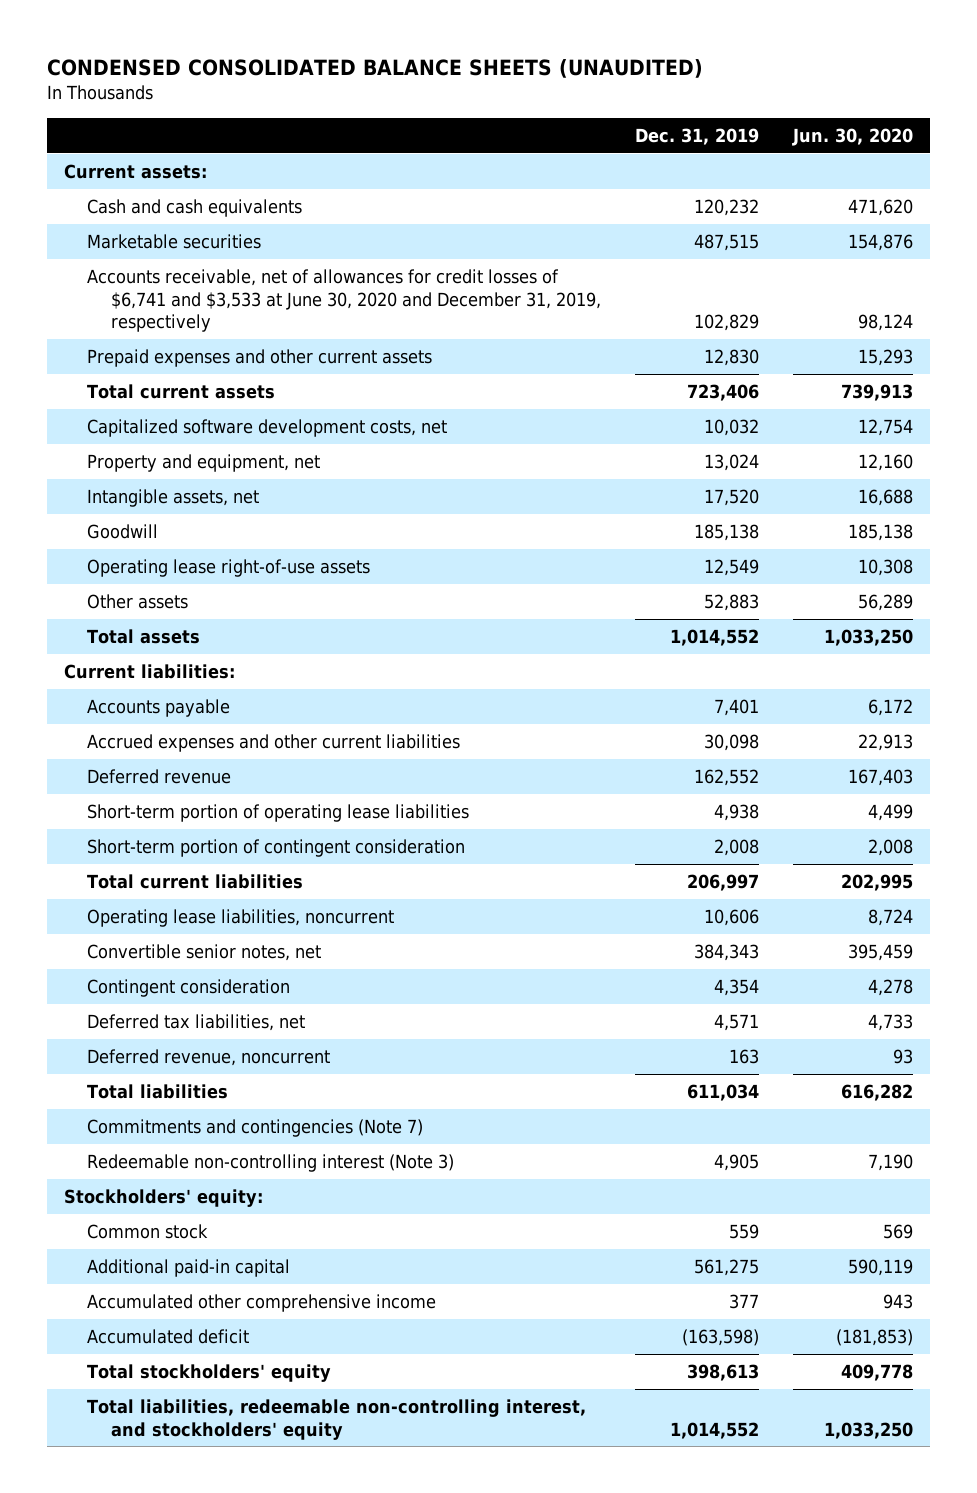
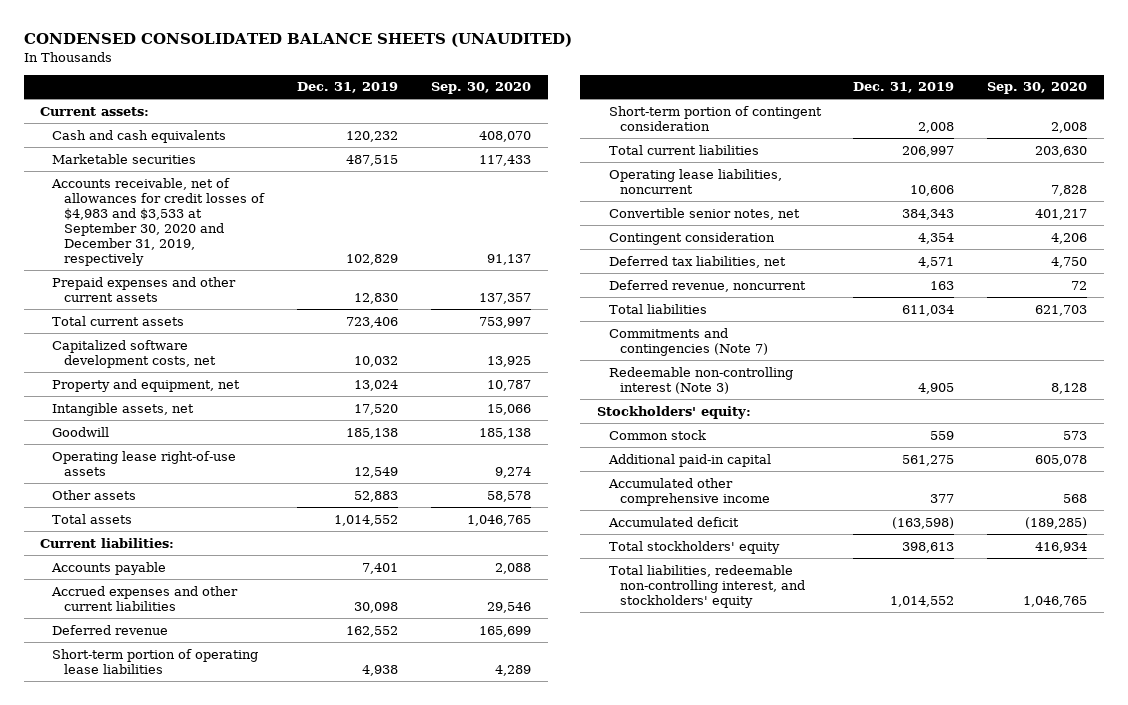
[792,127,914,146] Jun. 30, 2020 -> none
none -> [431,82,532,95] Sep. 30, 2020
[87,269,601,332] Accounts receivable, net of allowances for credit losses of $6,741 and $3,533 at June 30, 2020 and December 31, 2019, respectively -> [51,177,266,266] Accounts receivable, net of allowances for credit losses of $4,983 and $3,533 at September 30, 2020 and December 31, 2019, respectively

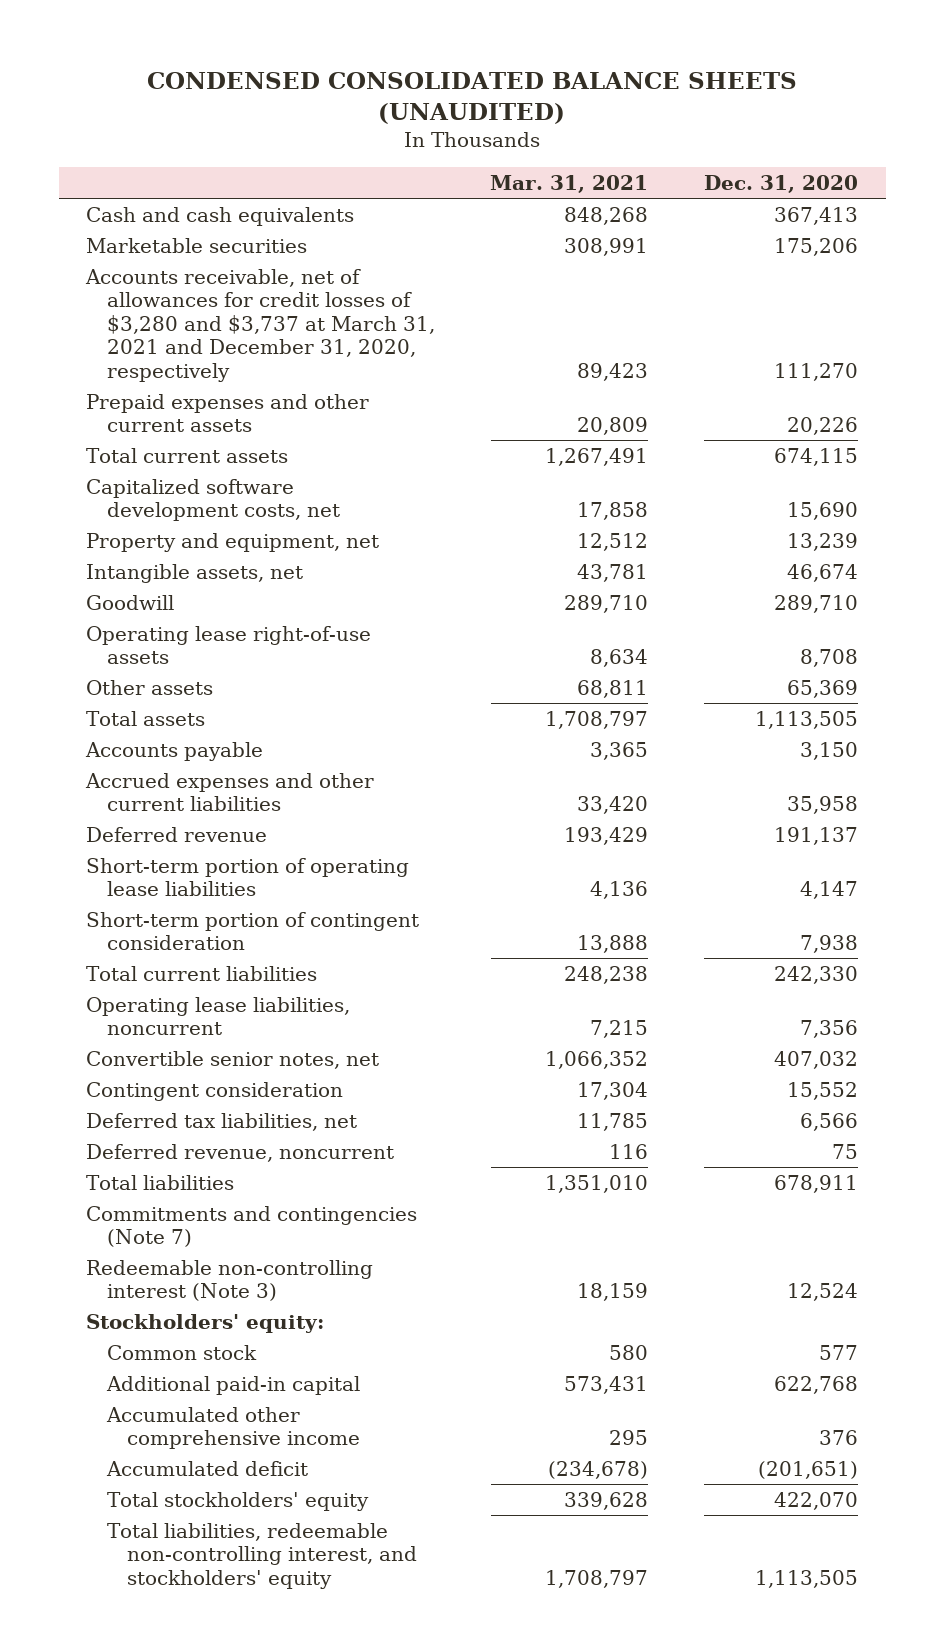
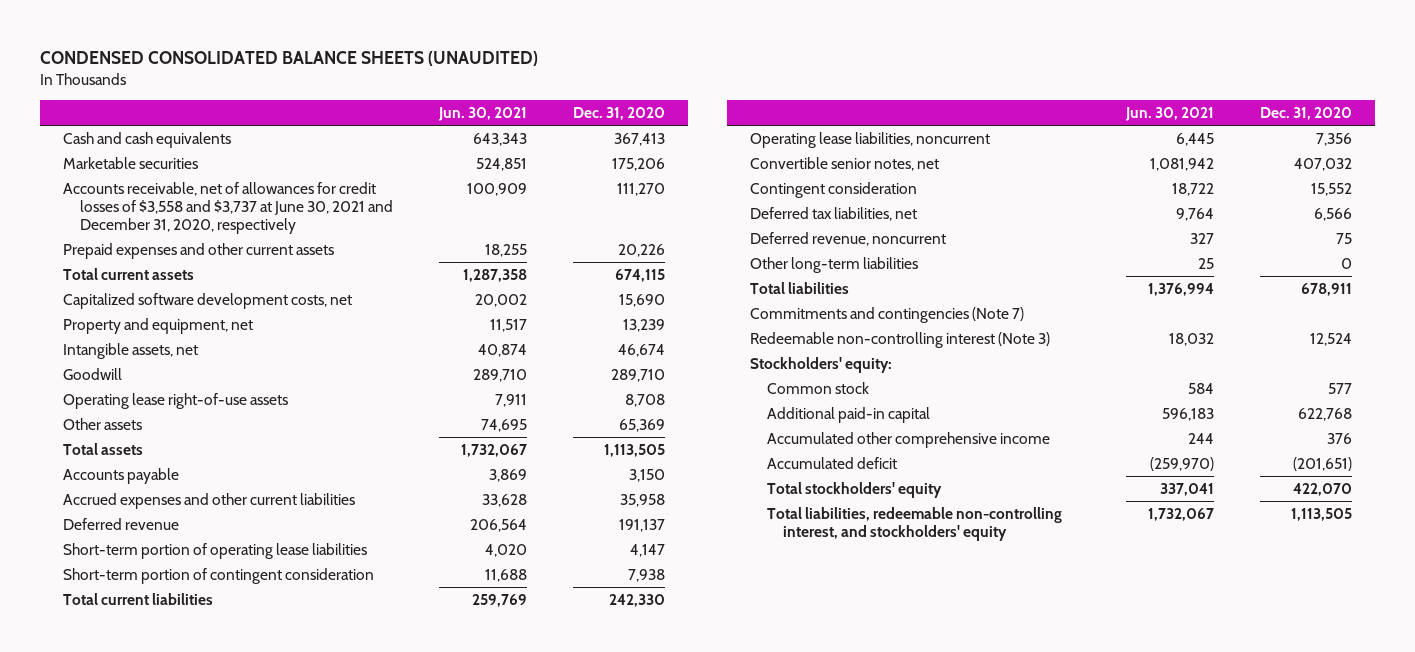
[490,174,649,193] Mar. 31, 2021 -> none
none -> [438,107,528,122] Jun. 30, 2021
[85,268,435,382] Accounts receivable, net of allowances for credit losses of $3,280 and $3,737 at March 31, 2021 and December 31, 2020, respectively -> [63,181,393,235] Accounts receivable, net of allowances for credit losses of $3,558 and $3,737 at June 30, 2021 and December 31, 2020, respectively
none -> [750,256,919,273] Other long-term liabilities

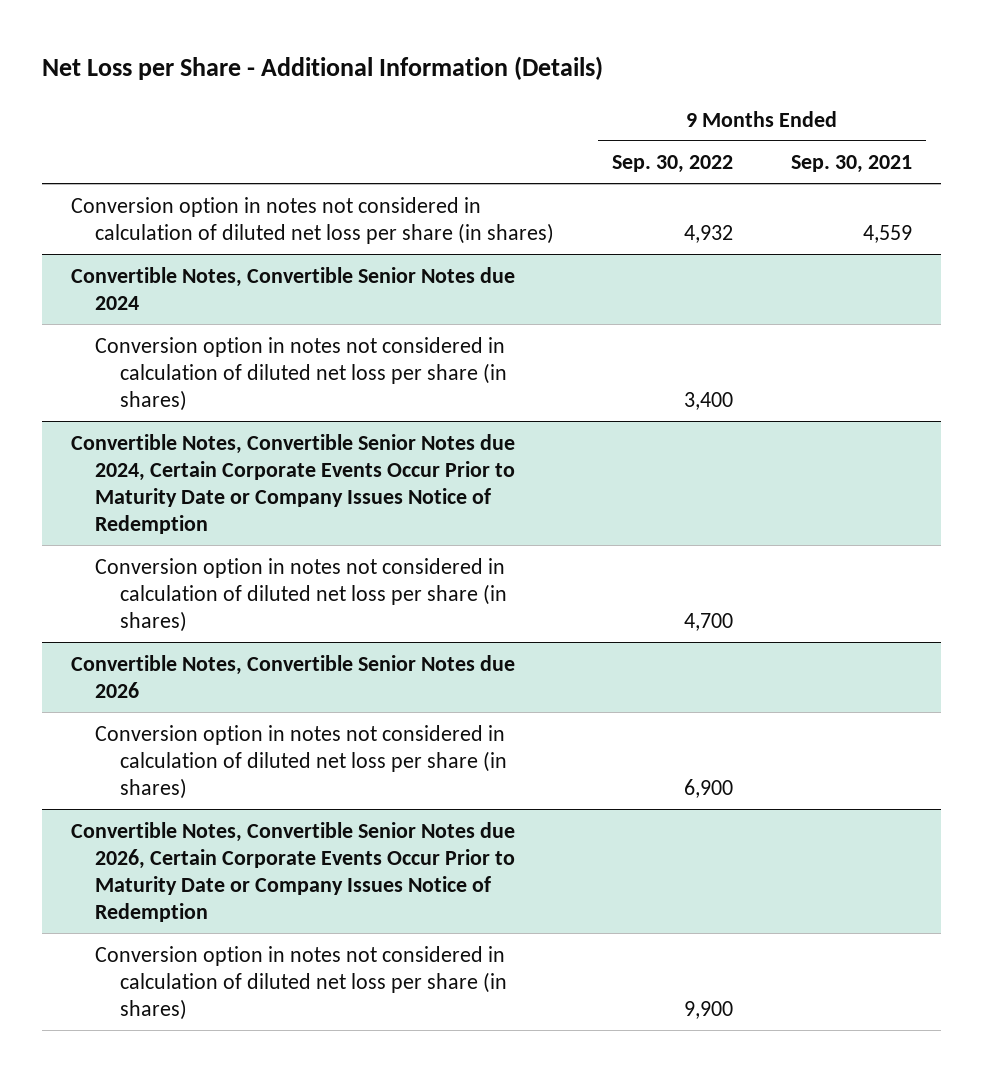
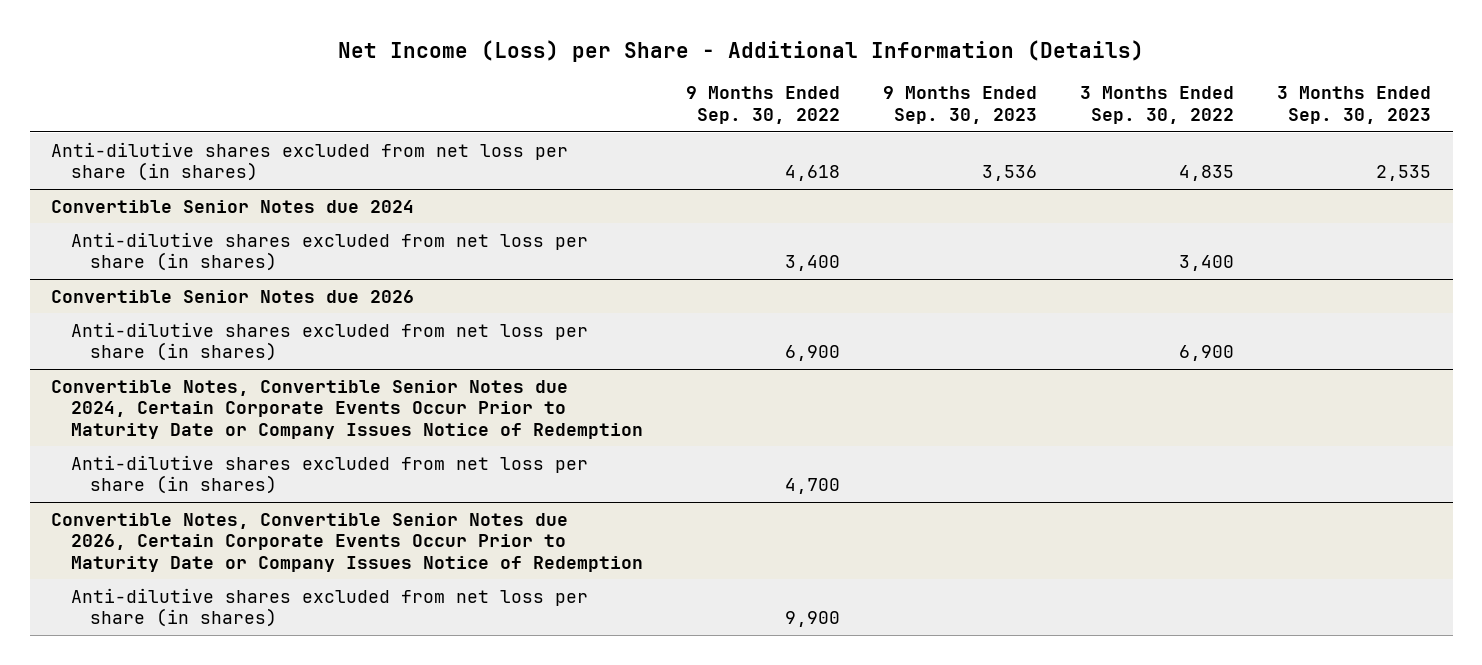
[41,55,603,80] Net Loss per Share - Additional Information (Details) -> [338,39,1145,62] Net Income (Loss) per Share - Additional Information (Details)
[790,155,912,174] Sep. 30, 2021 -> none
none -> [882,86,1037,125] 9 Months Ended Sep. 30, 2023
none -> [1080,86,1235,125] 3 Months Ended Sep. 30, 2022
none -> [1277,86,1432,125] 3 Months Ended Sep. 30, 2023
[70,196,555,244] Conversion option in notes not considered in calculation of diluted net loss per share (in shares) -> [51,141,569,182] Anti-dilutive shares excluded from net loss per share (in shares)
[684,224,734,243] 4,932 -> [784,165,840,182] 4,618
[70,266,515,310] Convertible Notes, Convertible Senior Notes due 2024 -> [51,199,415,213] Convertible Senior Notes due 2024
[95,336,508,411] Conversion option in notes not considered in calculation of diluted net loss per share (in shares) -> [70,231,588,272] Anti-dilutive shares excluded from net loss per share (in shares)
none -> [51,289,415,303] Convertible Senior Notes due 2026
none -> [70,321,588,362] Anti-dilutive shares excluded from net loss per share (in shares)
[70,654,515,698] Convertible Notes, Convertible Senior Notes due 2026 -> none
[95,724,508,799] Conversion option in notes not considered in calculation of diluted net loss per share (in shares) -> none
[95,557,508,632] Conversion option in notes not considered in calculation of diluted net loss per share (in shares) -> [70,454,588,495] Anti-dilutive shares excluded from net loss per share (in shares)
[95,945,508,1020] Conversion option in notes not considered in calculation of diluted net loss per share (in shares) -> [70,587,588,628] Anti-dilutive shares excluded from net loss per share (in shares)

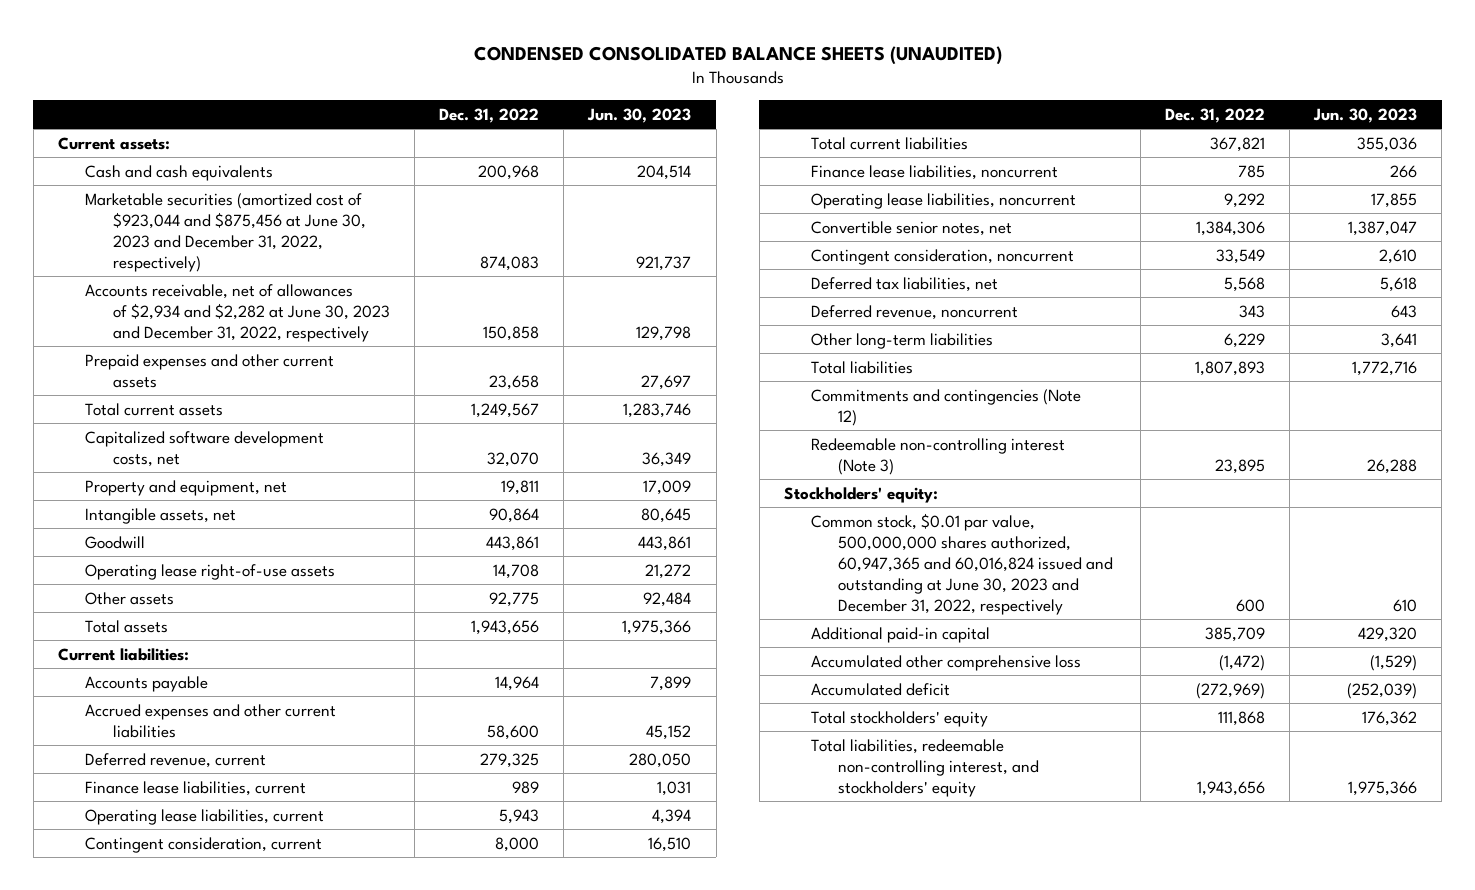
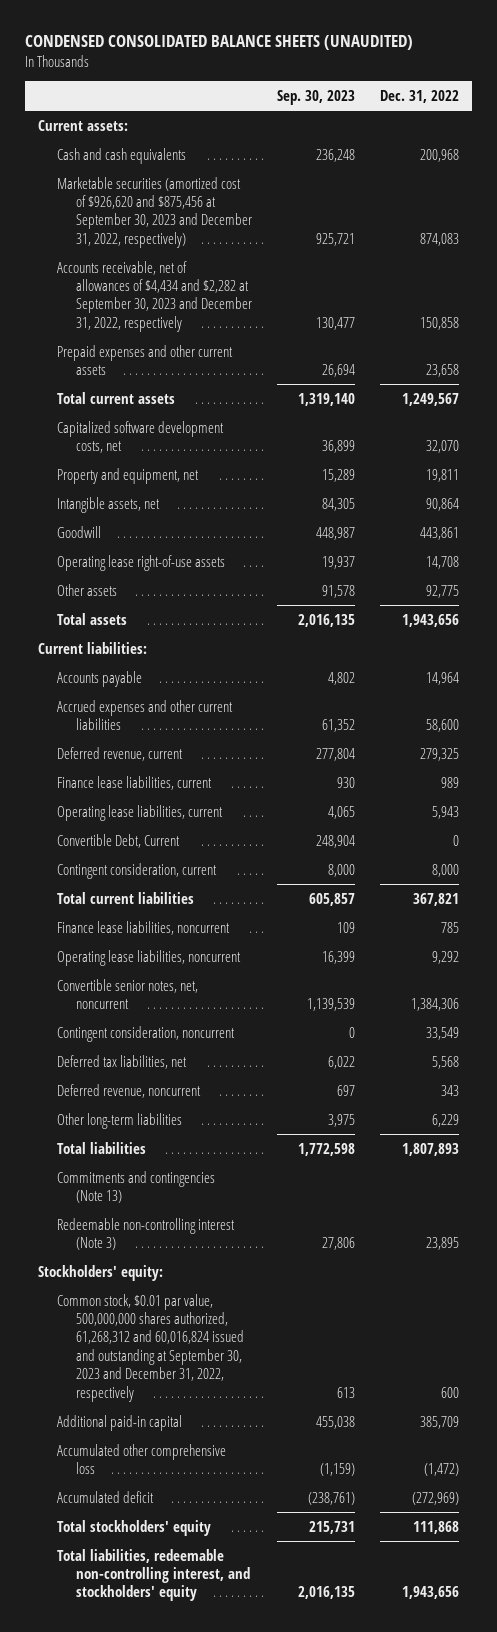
[587,108,692,124] Jun. 30, 2023 -> none
none -> [276,89,355,105] Sep. 30, 2023
[85,192,366,272] Marketable securities (amortized cost of $923,044 and $875,456 at June 30, 2023 and December 31, 2022, respectively) -> [56,176,252,248] Marketable securities (amortized cost of $926,620 and $875,456 at September 30, 2023 and December 31, 2022, respectively)
[85,283,390,342] Accounts receivable, net of allowances of $2,934 and $2,282 at June 30, 2023 and December 31, 2022, respectively -> [56,260,252,332] Accounts receivable, net of allowances of $4,434 and $2,282 at September 30, 2023 and December 31, 2022, respectively
none -> [56,833,180,848] Convertible Debt, Current
[811,220,1013,236] Convertible senior notes, net -> [56,978,198,1009] Convertible senior notes, net, noncurrent
[811,388,1082,426] Commitments and contingencies (Note 12) -> [56,1170,215,1203] Commitments and contingencies (Note 13)
[811,512,1114,615] Common stock, $0.01 par value, 500,000,000 shares authorized, 60,947,365 and 60,016,824 issued and outstanding at June 30, 2023 and December 31, 2022, respectively -> [56,1293,244,1402] Common stock, $0.01 par value, 500,000,000 shares authorized, 61,268,312 and 60,016,824 issued and outstanding at September 30, 2023 and December 31, 2022, respectively

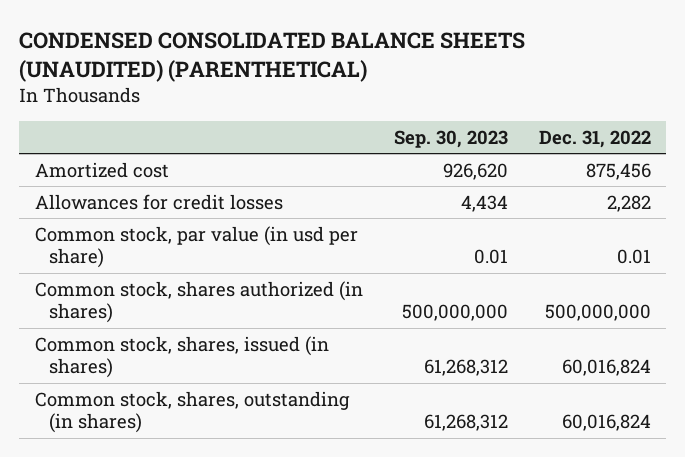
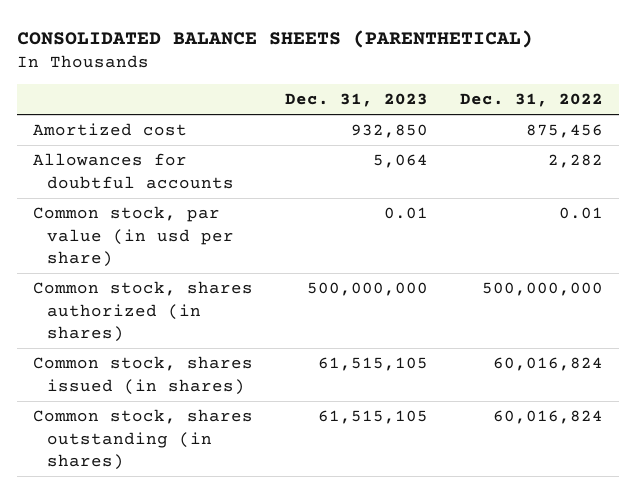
[18,31,525,82] CONDENSED CONSOLIDATED BALANCE SHEETS (UNAUDITED) (PARENTHETICAL) -> [16,29,533,48] CONSOLIDATED BALANCE SHEETS (PARENTHETICAL)
[393,129,508,148] Sep. 30, 2023 -> none
none -> [284,93,428,108] Dec. 31, 2023
[34,193,283,210] Allowances for credit losses -> [32,153,234,189] Allowances for doubtful accounts
[34,335,329,379] Common stock, shares, issued (in shares) -> [32,356,253,395] Common stock, shares issued (in shares)
[34,390,350,434] Common stock, shares, outstanding (in shares) -> [32,409,253,470] Common stock, shares outstanding (in shares)

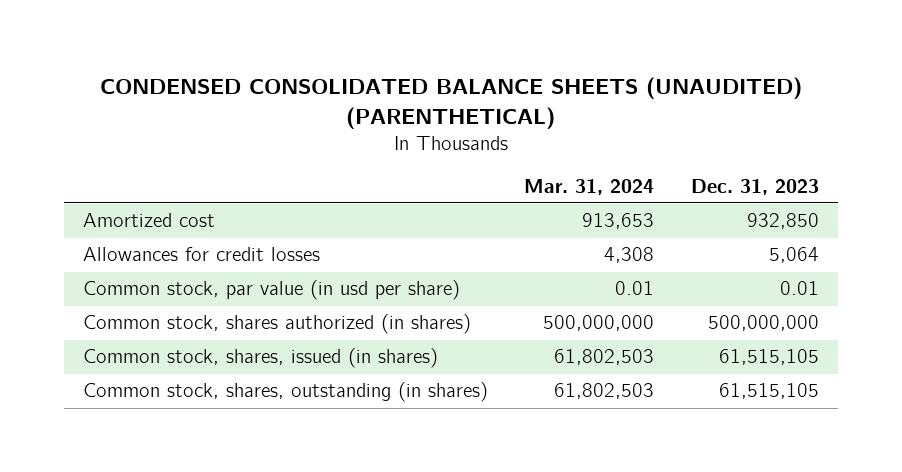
[16,29,533,48] CONSOLIDATED BALANCE SHEETS (PARENTHETICAL) -> [99,77,802,130] CONDENSED CONSOLIDATED BALANCE SHEETS (UNAUDITED) (PARENTHETICAL)
[459,93,603,108] Dec. 31, 2022 -> none
none -> [524,178,655,195] Mar. 31, 2024
[32,153,234,189] Allowances for doubtful accounts -> [82,247,320,262] Allowances for credit losses
[32,356,253,395] Common stock, shares issued (in shares) -> [82,348,438,369] Common stock, shares, issued (in shares)
[32,409,253,470] Common stock, shares outstanding (in shares) -> [82,382,488,403] Common stock, shares, outstanding (in shares)

